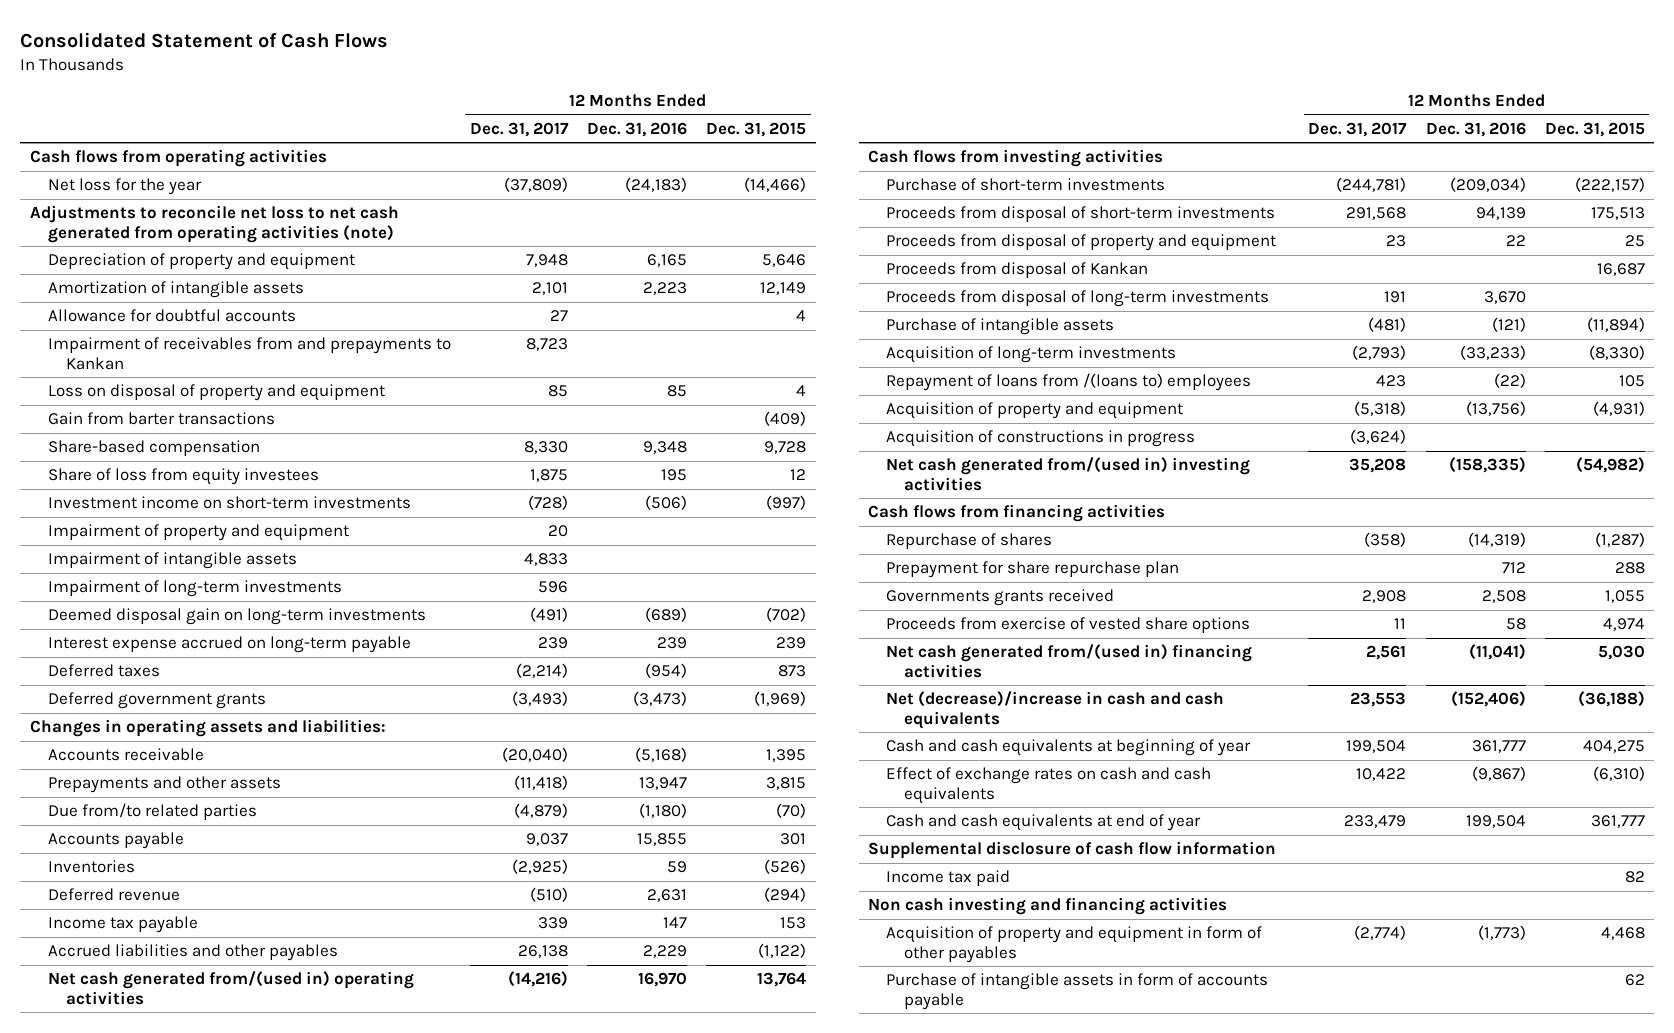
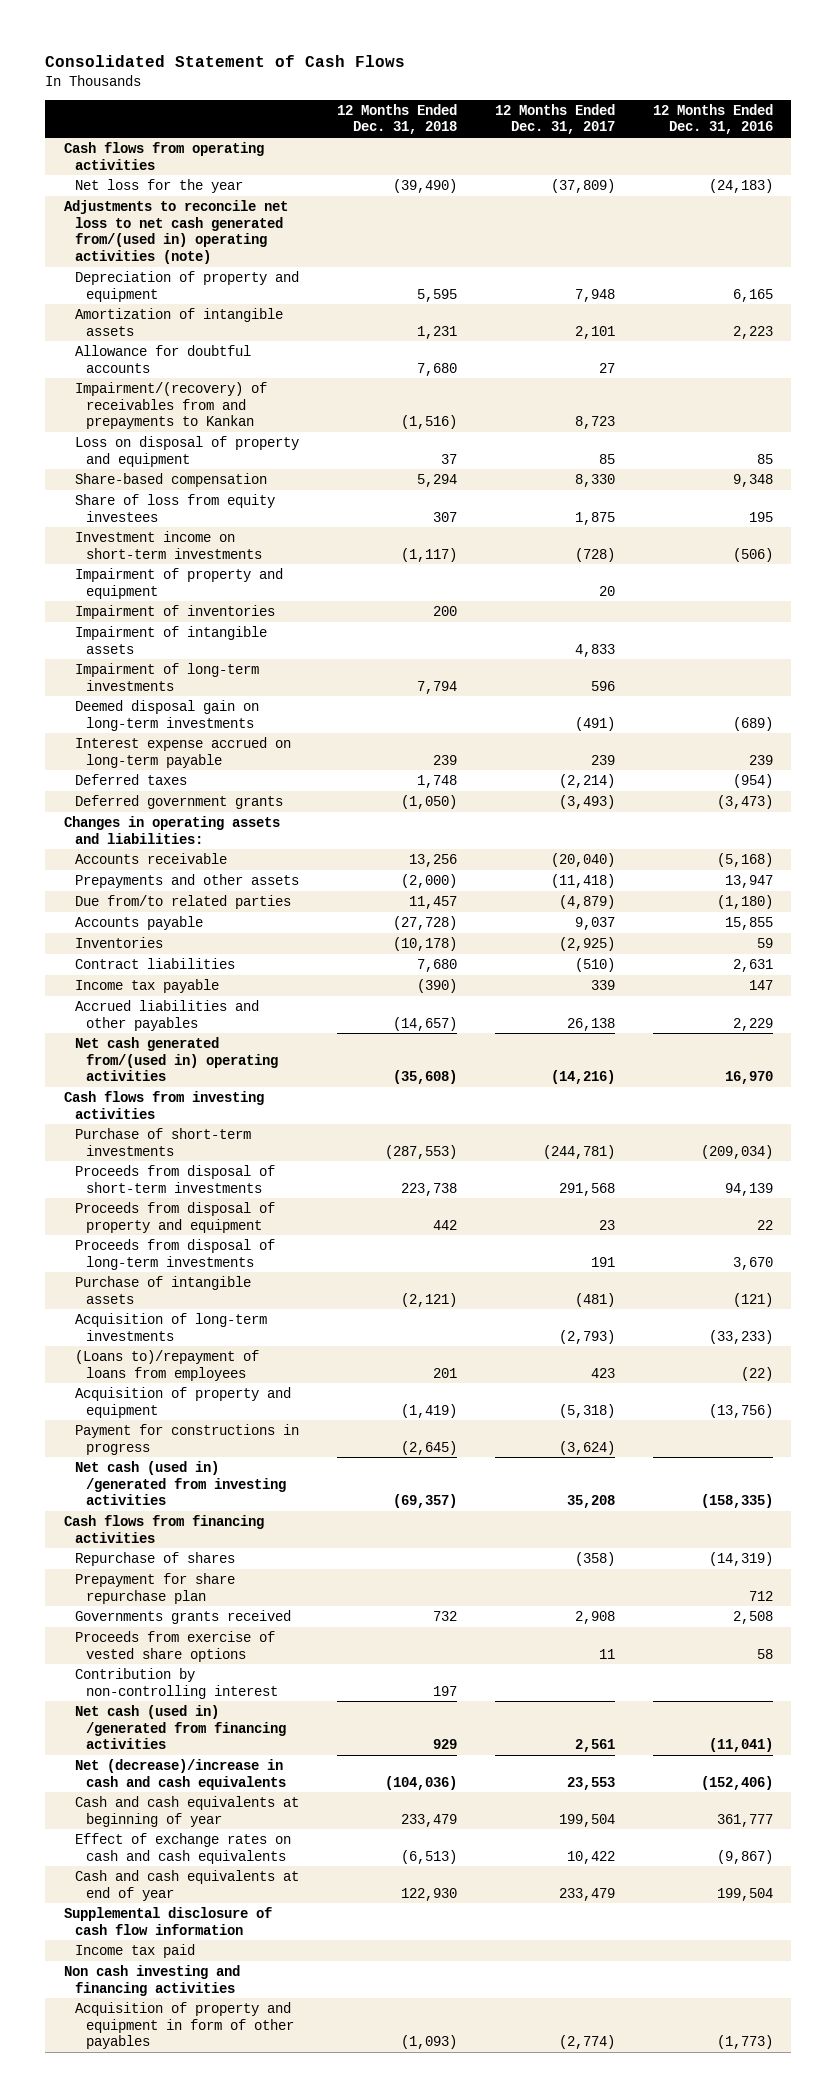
[706,122,807,138] Dec. 31, 2015 -> none
none -> [336,103,457,135] 12 Months Ended Dec. 31, 2018
[29,205,399,244] Adjustments to reconcile net loss to net cash generated from operating activities (note) -> [63,199,288,265] Adjustments to reconcile net loss to net cash generated from/(used in) operating activities (note)
[47,337,451,371] Impairment of receivables from and prepayments to Kankan -> [75,381,268,430] Impairment/(recovery) of receivables from and prepayments to Kankan
[47,412,275,426] Gain from barter transactions -> none
none -> [75,604,276,619] Impairment of inventories
[47,888,180,902] Deferred revenue -> [75,957,236,969] Contract liabilities
[886,262,1149,279] Proceeds from disposal of Kankan -> none
[886,373,1252,392] Repayment of loans from /(loans to) employees -> [75,1349,260,1381] (Loans to)/repayment of loans from employees
[886,430,1196,448] Acquisition of constructions in progress -> [75,1423,300,1455] Payment for constructions in progress
[886,457,1251,492] Net cash generated from/(used in) investing activities -> [75,1460,287,1506] Net cash (used in) /generated from investing activities
none -> [75,1667,279,1699] Contribution by non-controlling interest
[886,644,1253,679] Net cash generated from/(used in) financing activities -> [75,1704,287,1750] Net cash (used in) /generated from financing activities
[886,973,1269,1011] Purchase of intangible assets in form of accounts payable -> none

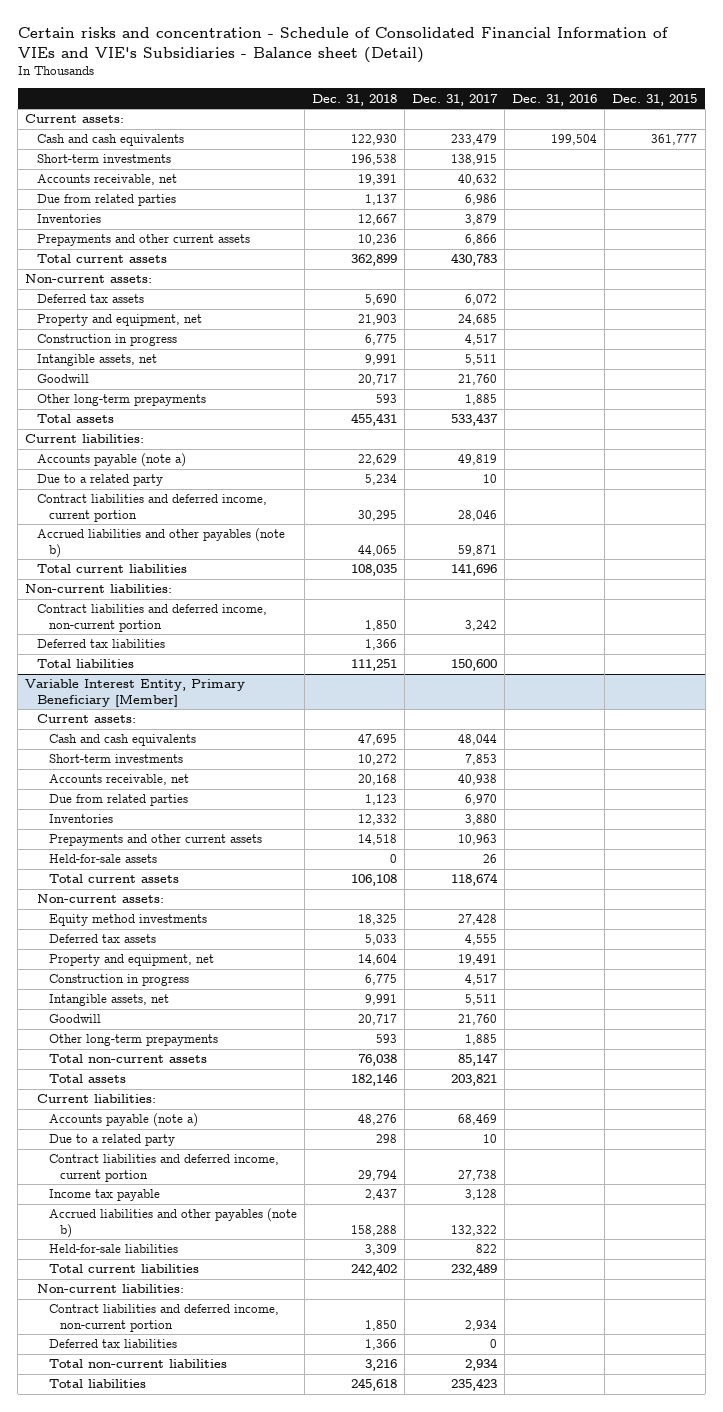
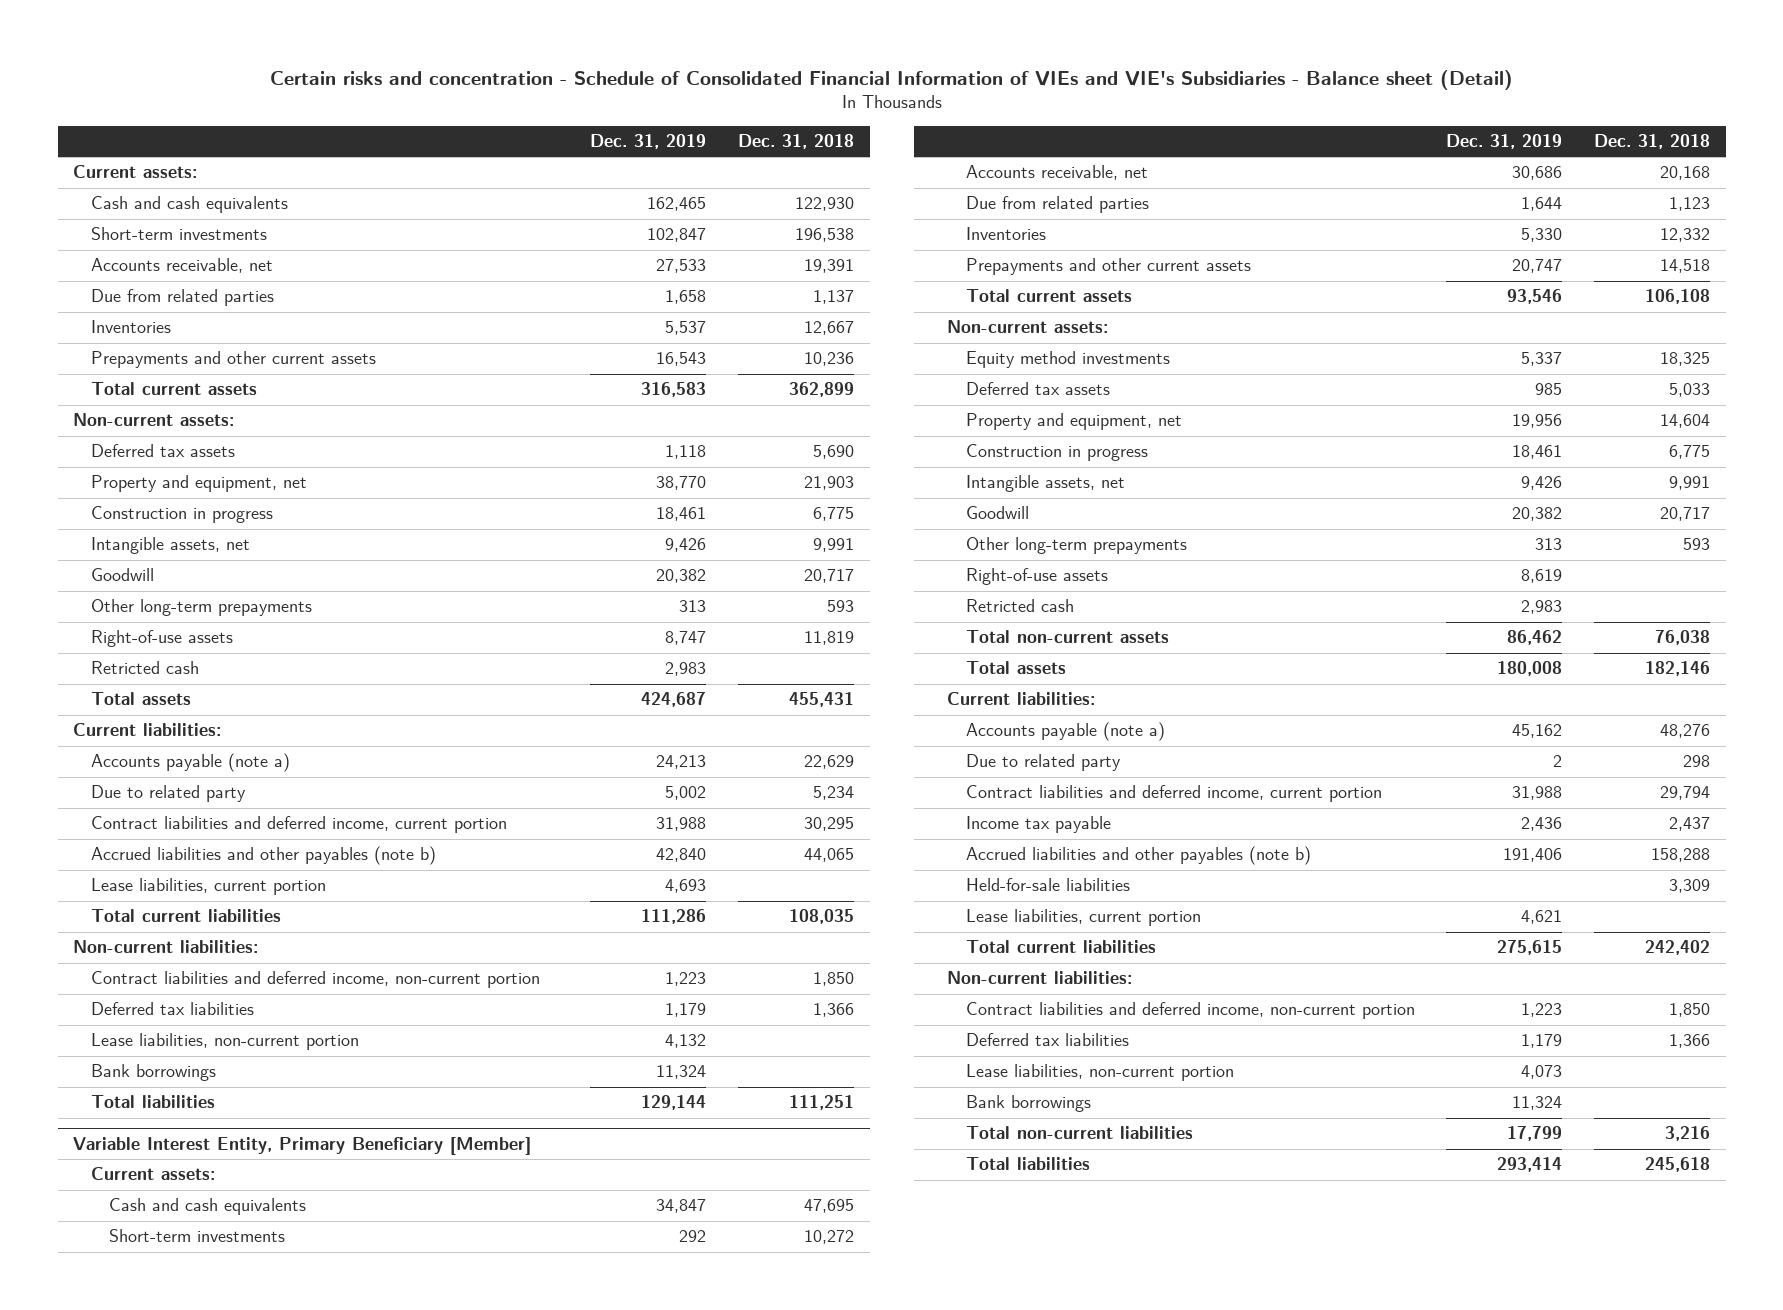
[412,93,499,106] Dec. 31, 2017 -> none
[512,93,598,106] Dec. 31, 2016 -> none
[612,93,698,106] Dec. 31, 2015 -> none
none -> [590,134,707,150] Dec. 31, 2019
none -> [91,630,234,648] Right-of-use assets
none -> [91,661,200,675] Retricted cash
[37,474,164,487] Due to a related party -> [91,785,247,803] Due to related party
none -> [91,878,327,896] Lease liabilities, current portion
none -> [91,1033,360,1051] Lease liabilities, non-current portion
none -> [91,1064,217,1082] Bank borrowings
[48,854,157,864] Held-for-sale assets -> none
none -> [965,568,1108,586] Right-of-use assets
none -> [965,599,1074,613] Retricted cash
[48,1134,175,1147] Due to a related party -> [965,754,1121,772] Due to related party
none -> [965,909,1201,927] Lease liabilities, current portion
none -> [965,1064,1234,1082] Lease liabilities, non-current portion
none -> [965,1095,1091,1113] Bank borrowings

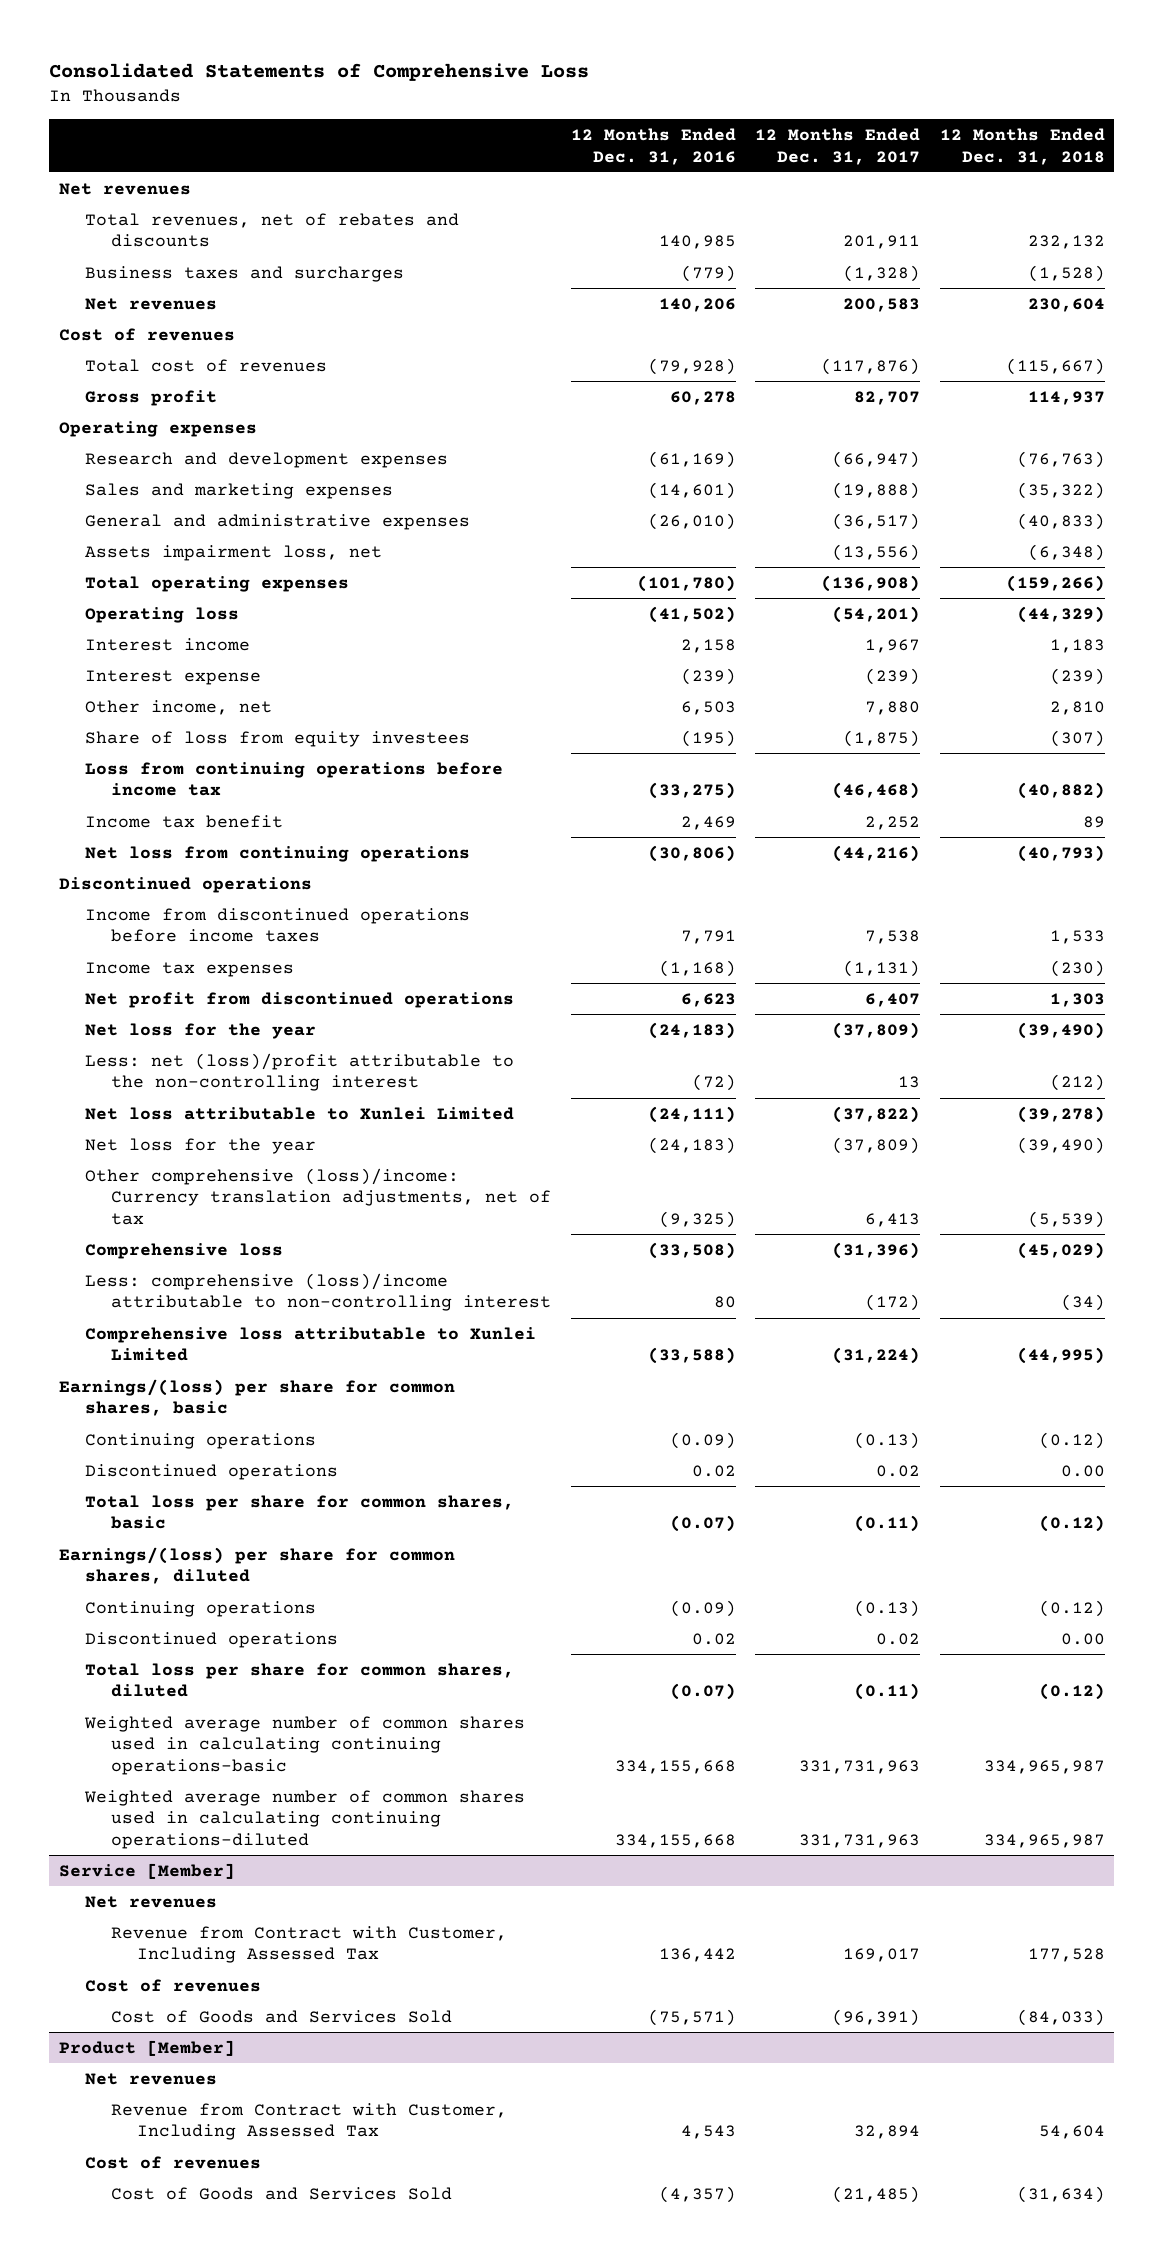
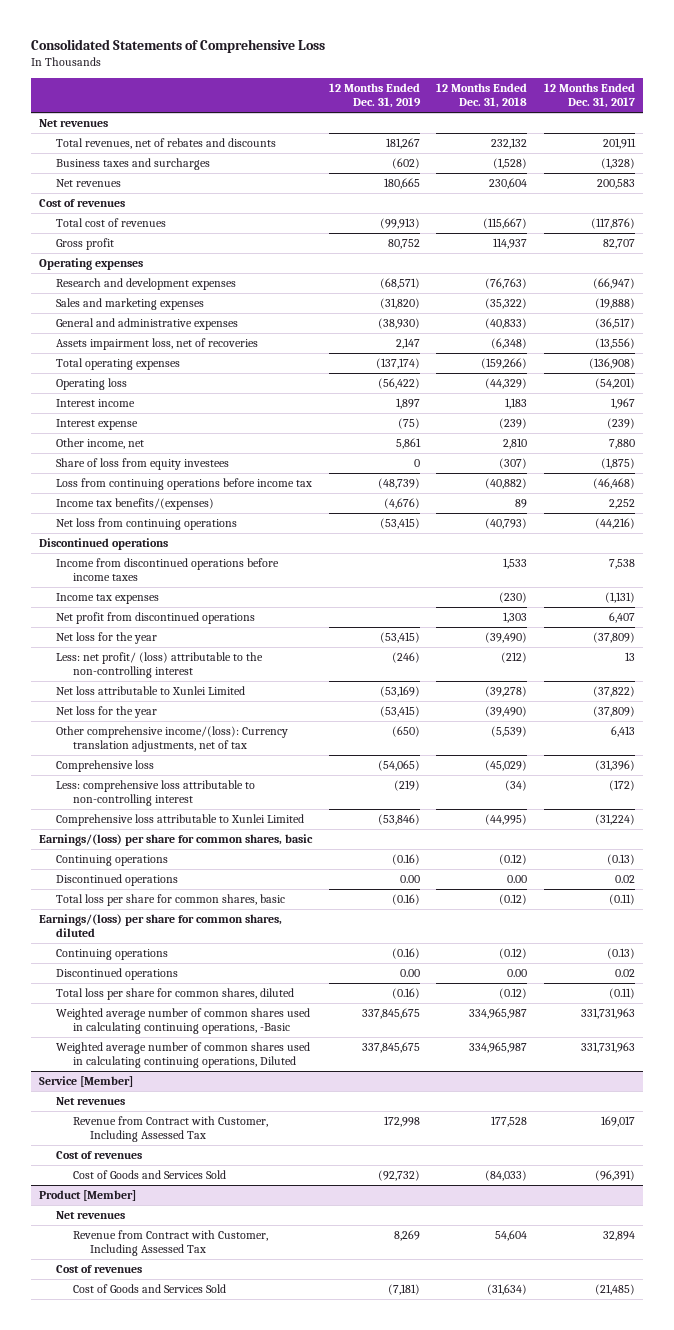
[570,128,736,165] 12 Months Ended Dec. 31, 2016 -> none
none -> [328,83,421,109] 12 Months Ended Dec. 31, 2019
[84,544,382,561] Assets impairment loss, net -> [55,338,258,351] Assets impairment loss, net of recoveries
[84,814,283,828] Income tax benefit -> [55,498,214,511] Income tax benefits/(expenses)
[84,1052,514,1092] Less: net (loss)/profit attributable to the non-controlling interest -> [55,652,263,679] Less: net profit/ (loss) attributable to the non-controlling interest
[84,1167,551,1226] Other comprehensive (loss)/income: Currency translation adjustments, net of tax -> [55,726,288,753] Other comprehensive income/(loss): Currency translation adjustments, net of tax
[84,1272,551,1312] Less: comprehensive (loss)/income attributable to non-controlling interest -> [55,780,255,807] Less: comprehensive loss attributable to non-controlling interest
[83,1715,525,1776] Weighted average number of common shares used in calculating continuing operations-basic -> [55,1008,310,1035] Weighted average number of common shares used in calculating continuing operations, -Basic
[83,1789,525,1850] Weighted average number of common shares used in calculating continuing operations-diluted -> [55,1042,310,1069] Weighted average number of common shares used in calculating continuing operations, Diluted

